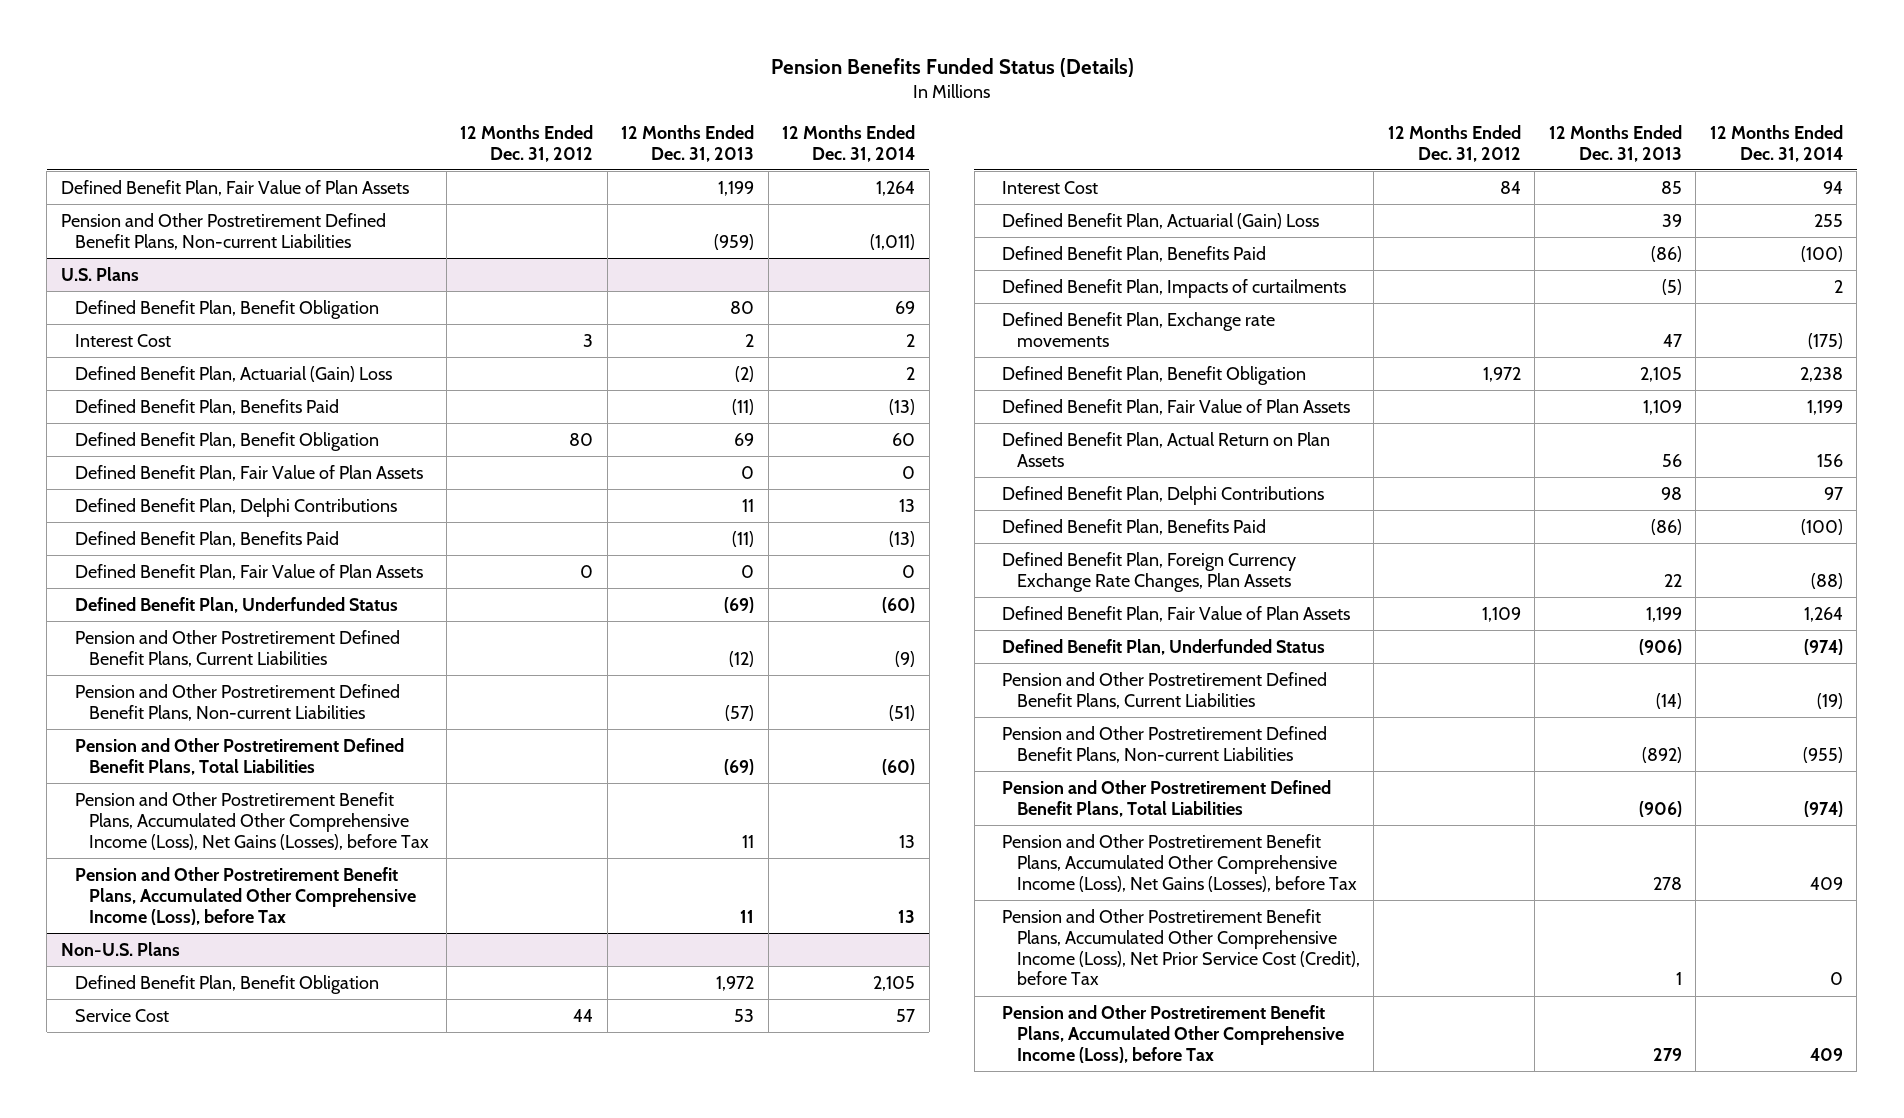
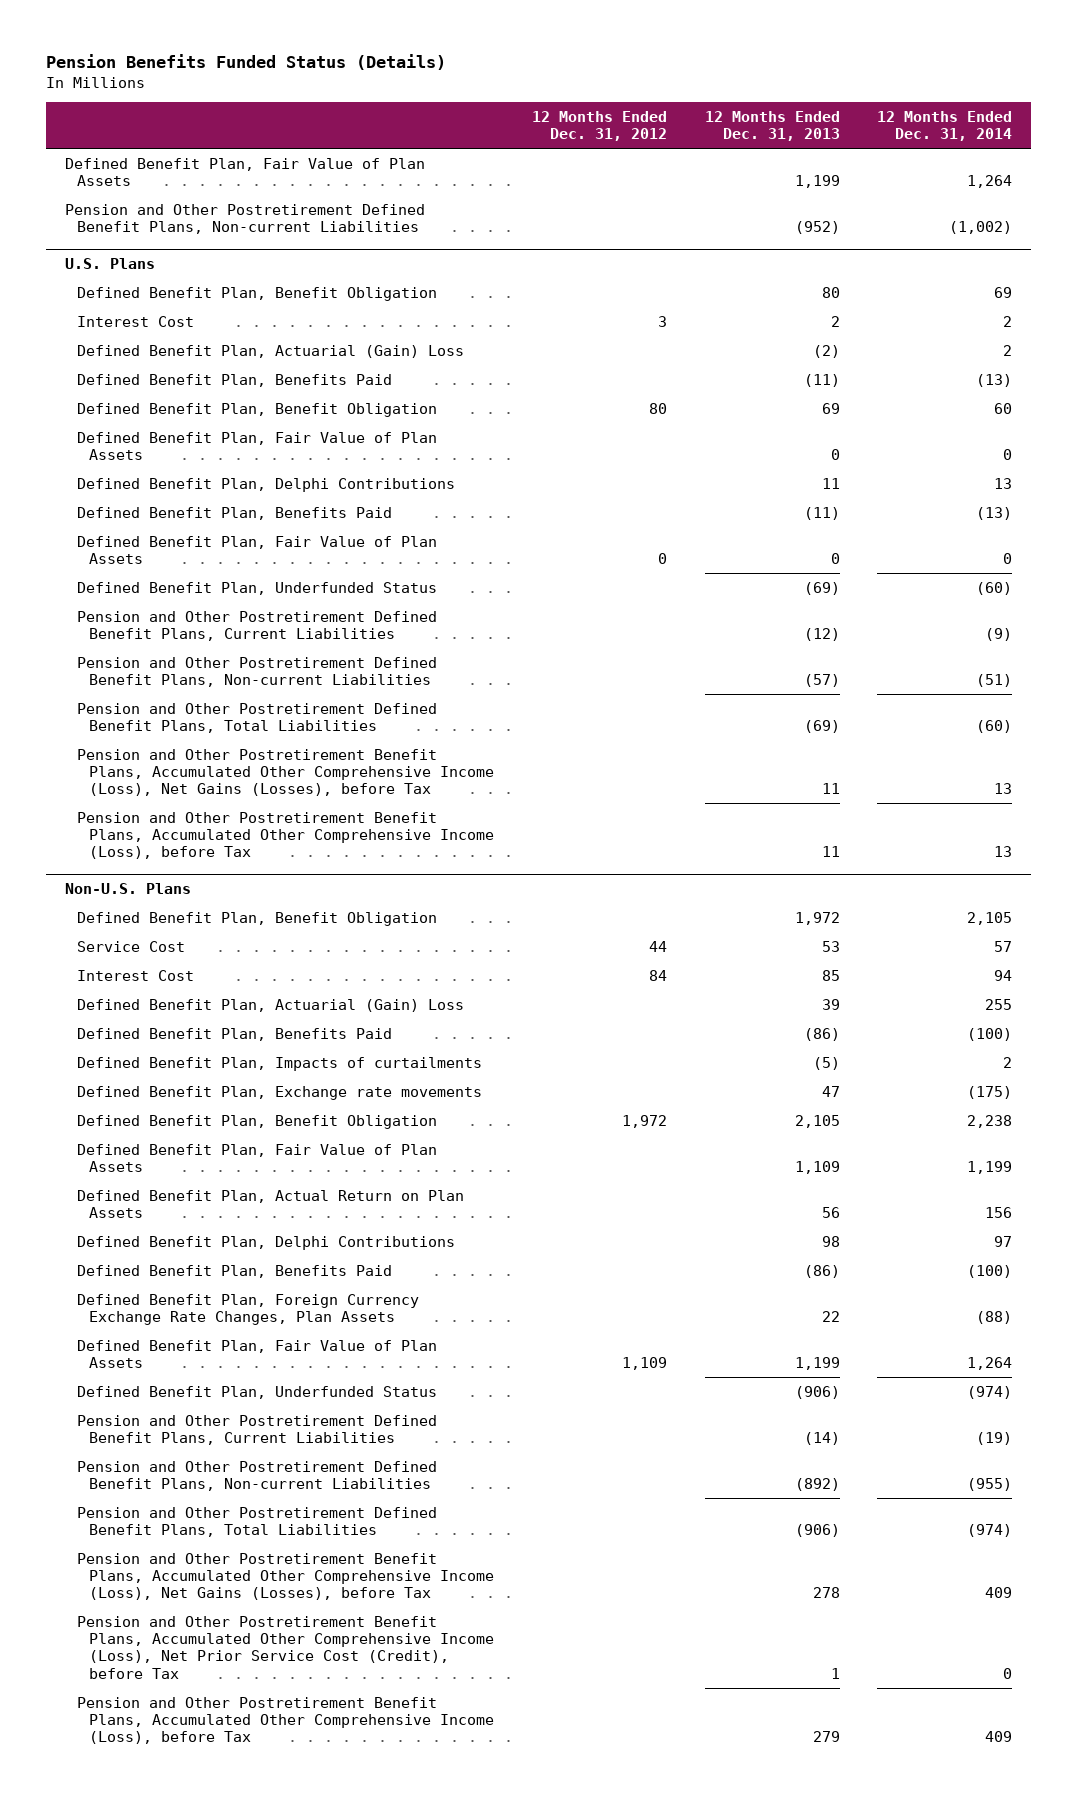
[714,233,755,250] (959) -> [794,220,840,234] (952)
[870,233,916,250] (1,011) -> [949,220,1013,234] (1,002)

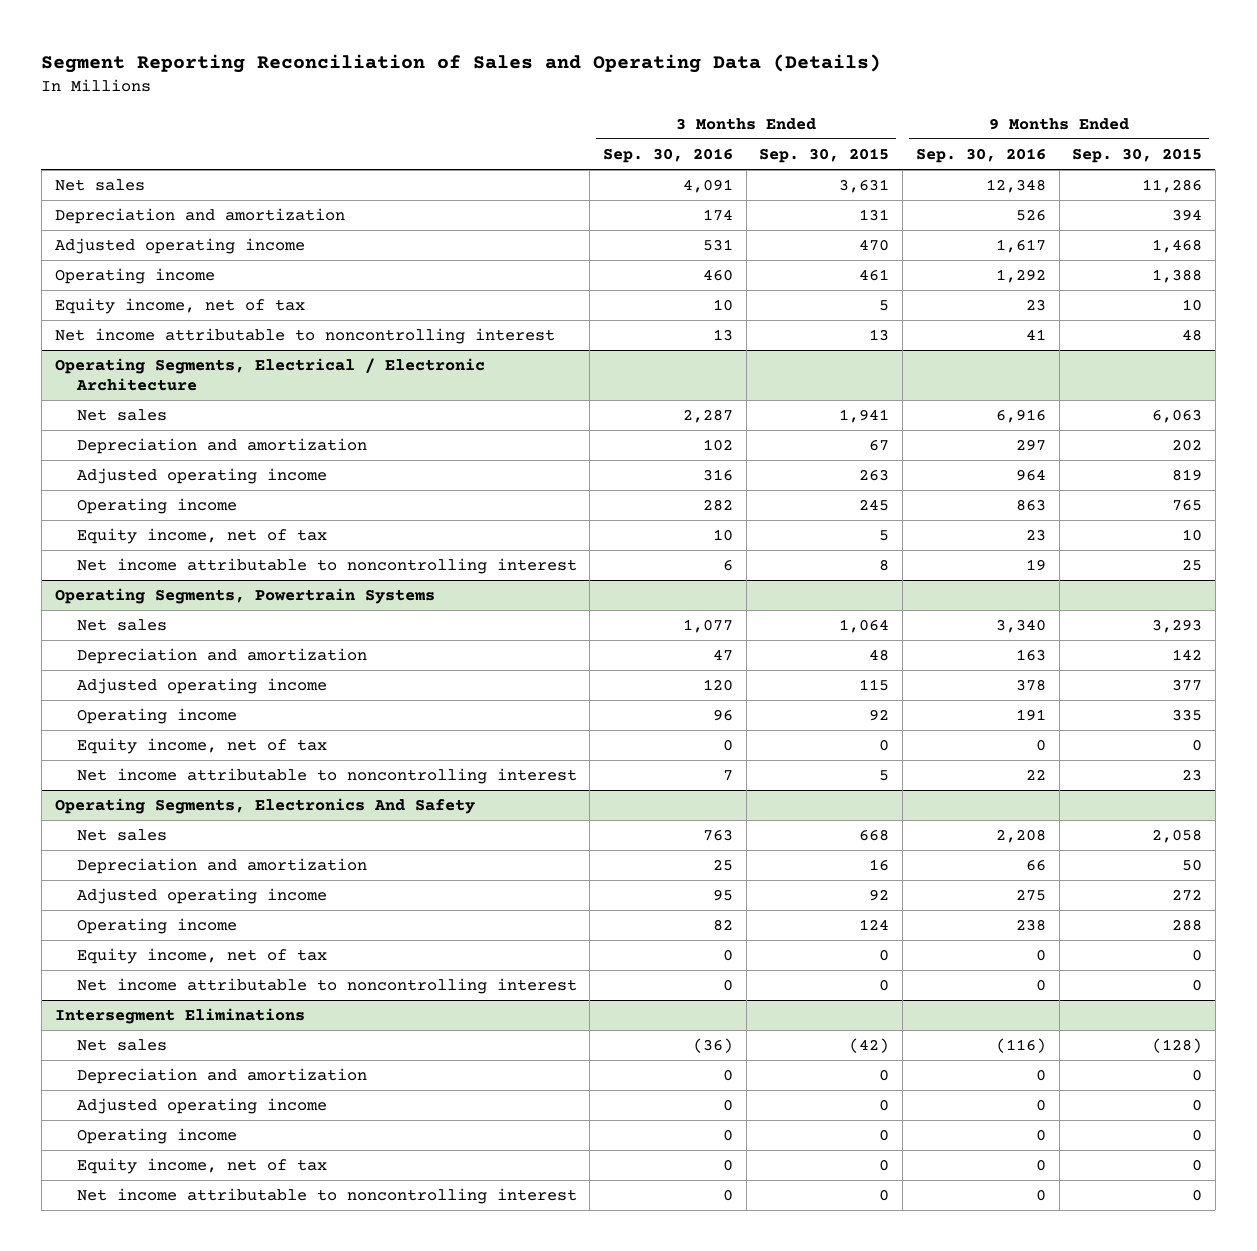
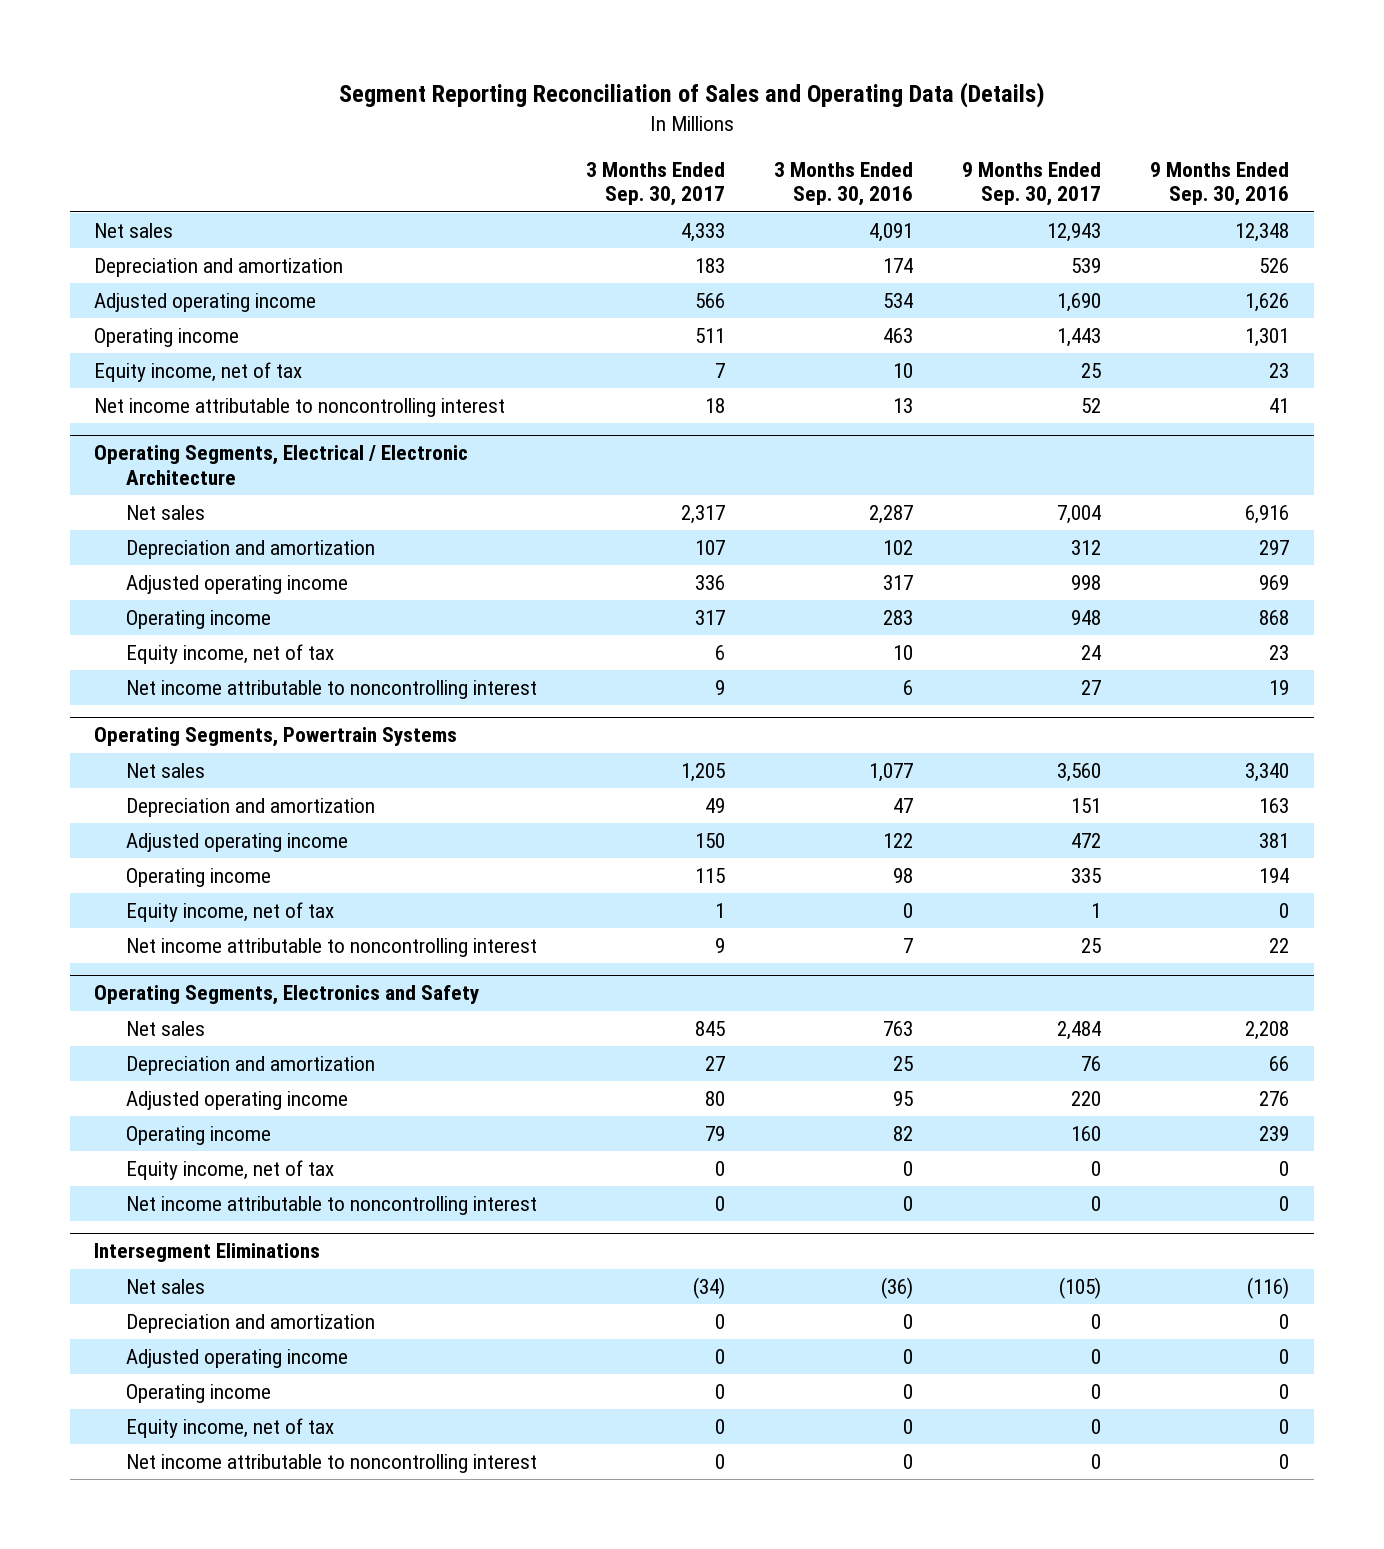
[759,147,890,163] Sep. 30, 2015 -> none
[1072,147,1203,163] Sep. 30, 2015 -> none
none -> [586,161,726,207] 3 Months Ended Sep. 30, 2017
none -> [962,161,1102,207] 9 Months Ended Sep. 30, 2017
[702,239,733,252] 531 -> [883,293,914,309] 534
[995,239,1046,254] 1,617 -> [1245,293,1290,313] 1,626
[702,269,733,282] 460 -> [883,328,914,344] 463
[995,269,1046,284] 1,292 -> [1245,328,1290,348] 1,301
[702,469,733,482] 316 -> [883,575,914,591] 317
[1015,469,1046,482] 964 -> [1259,575,1290,591] 969
[702,499,733,512] 282 -> [883,610,914,626] 283
[1015,499,1046,512] 863 -> [1259,610,1290,626] 868
[702,679,733,692] 120 -> [883,833,914,849] 122
[1015,679,1046,692] 378 -> [1259,833,1290,849] 381
[712,709,733,722] 96 -> [893,868,914,884] 98
[1015,709,1046,722] 191 -> [1259,868,1290,884] 194
[54,798,475,815] Operating Segments, Electronics And Safety -> [94,985,480,1006] Operating Segments, Electronics and Safety
[1015,889,1046,902] 275 -> [1259,1091,1290,1107] 276
[1015,919,1046,932] 238 -> [1259,1126,1290,1142] 239

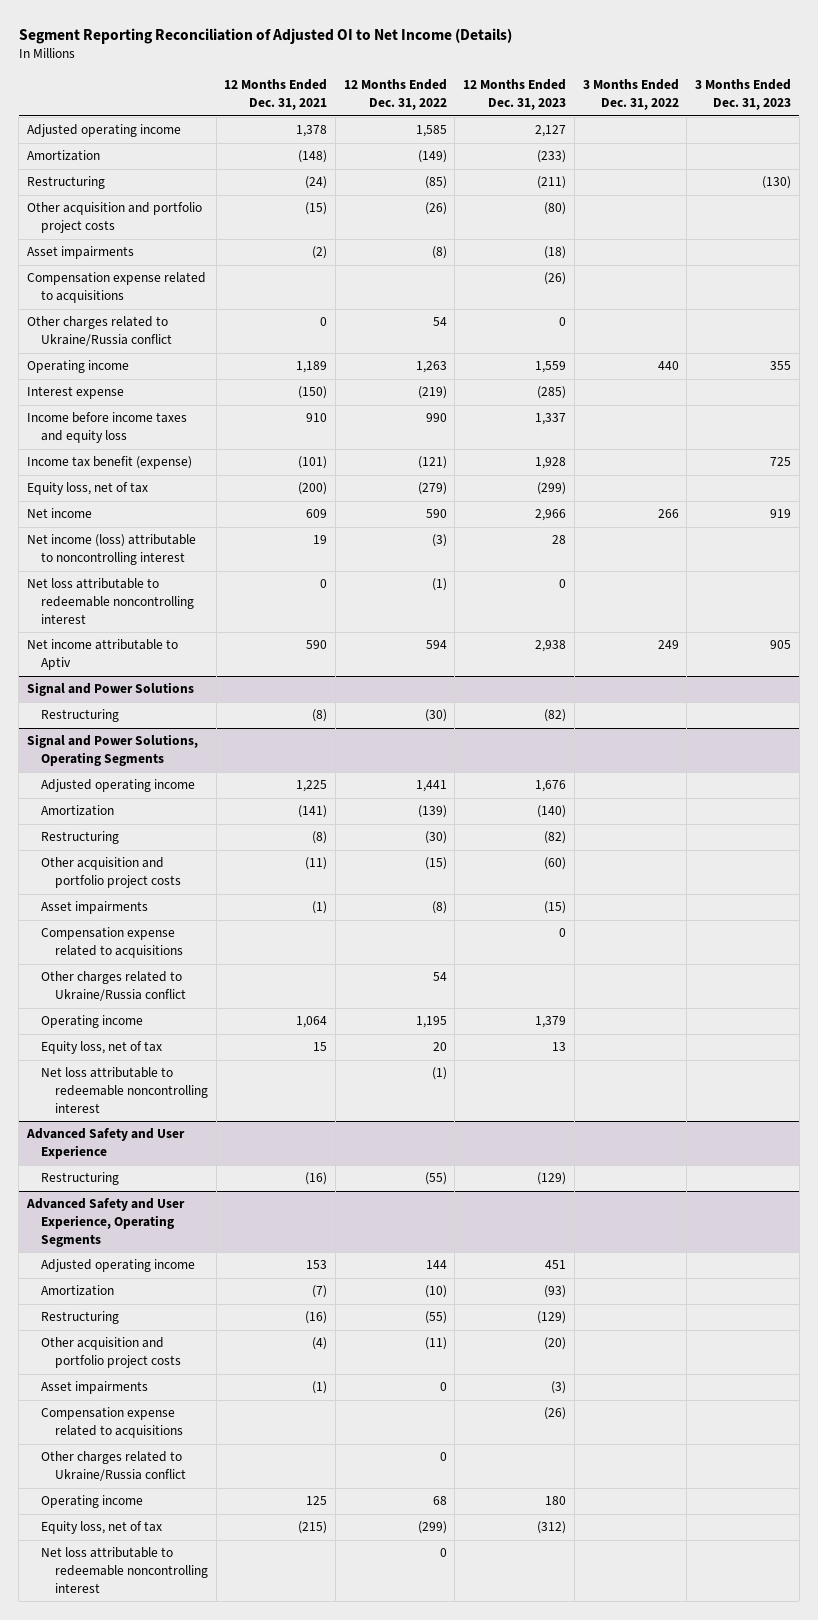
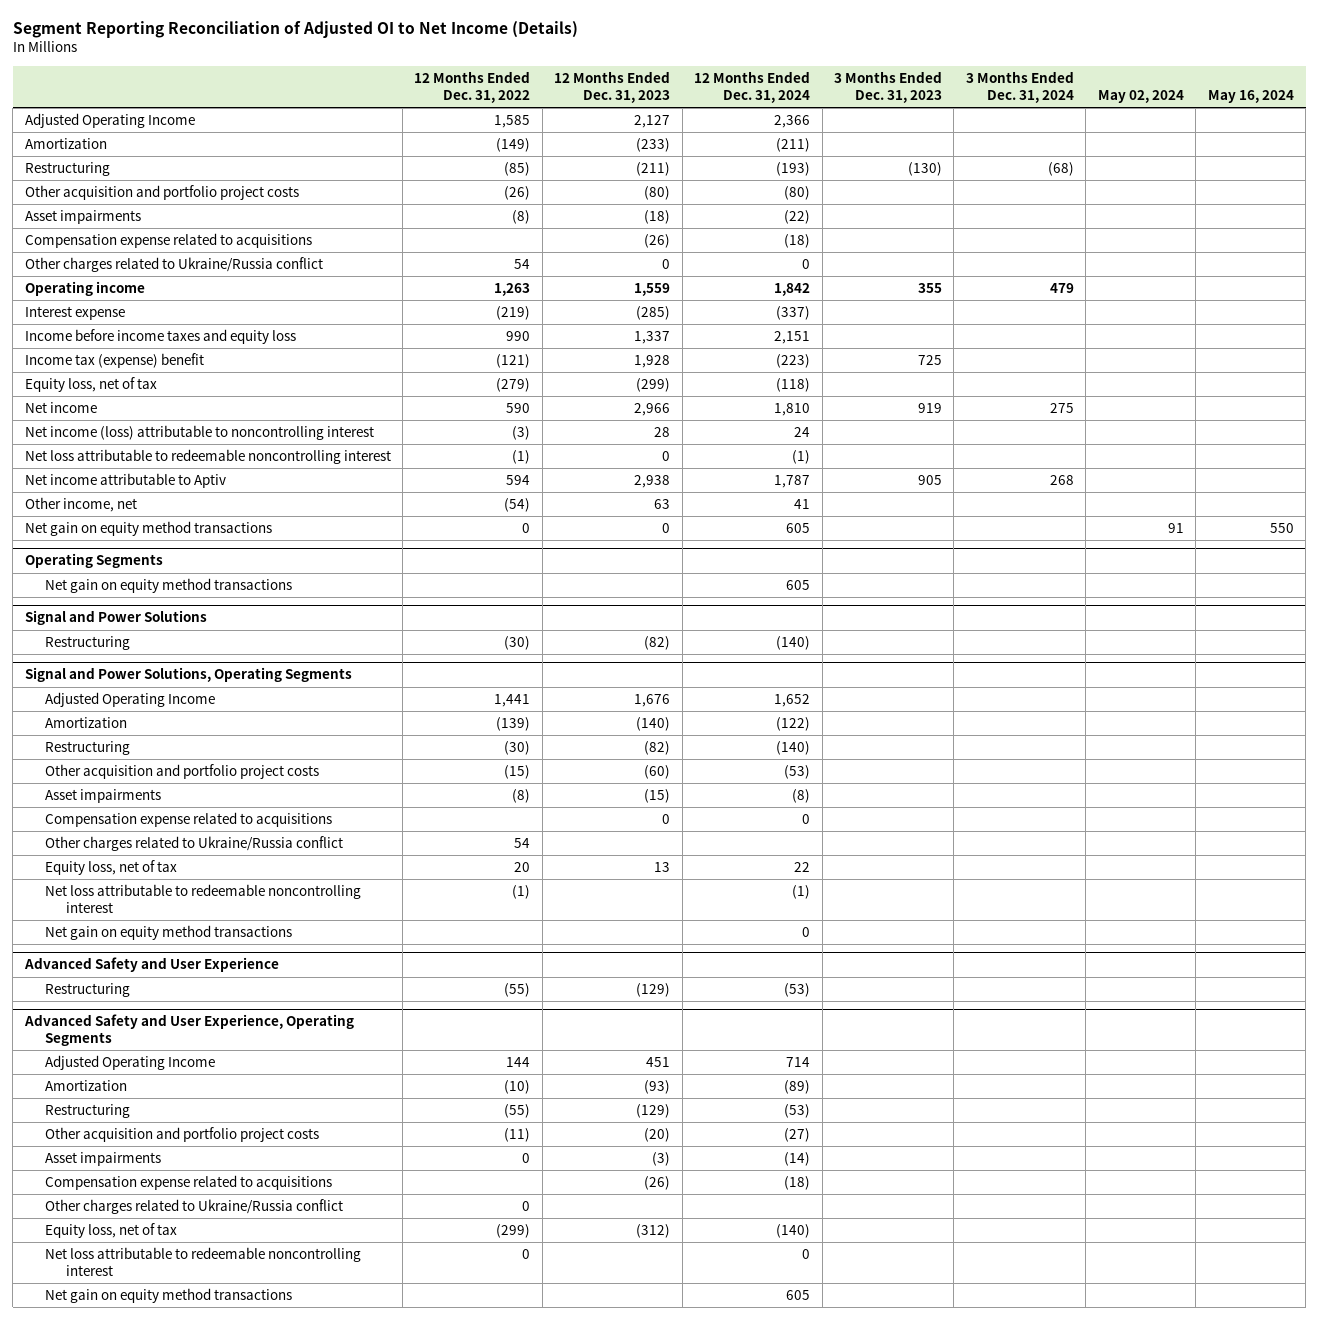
[224,79,328,111] 12 Months Ended Dec. 31, 2021 -> none
[582,79,679,111] 3 Months Ended Dec. 31, 2022 -> none
none -> [694,71,811,103] 12 Months Ended Dec. 31, 2024
none -> [965,71,1074,103] 3 Months Ended Dec. 31, 2024
none -> [1097,89,1184,103] May 02, 2024
none -> [1207,89,1294,103] May 16, 2024
[27,124,182,138] Adjusted operating income -> [24,113,195,129] Adjusted Operating Income
[27,456,193,470] Income tax benefit (expense) -> [24,353,204,369] Income tax (expense) benefit
none -> [24,497,137,513] Other income, net
none -> [24,521,272,537] Net gain on equity method transactions
none -> [24,553,163,569] Operating Segments
none -> [45,578,293,594] Net gain on equity method transactions
[40,779,195,793] Adjusted operating income -> [45,692,216,708] Adjusted Operating Income
[40,1015,143,1029] Operating income -> none
none -> [45,925,293,941] Net gain on equity method transactions
[40,1259,195,1273] Adjusted operating income -> [45,1055,216,1071] Adjusted Operating Income
[40,1495,143,1509] Operating income -> none
none -> [45,1288,293,1304] Net gain on equity method transactions

